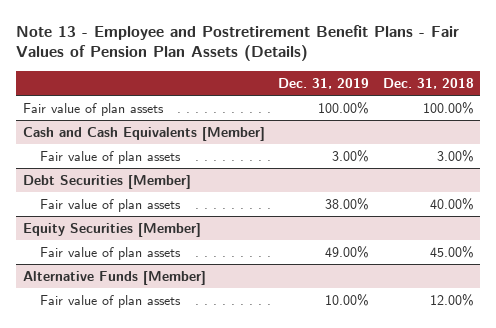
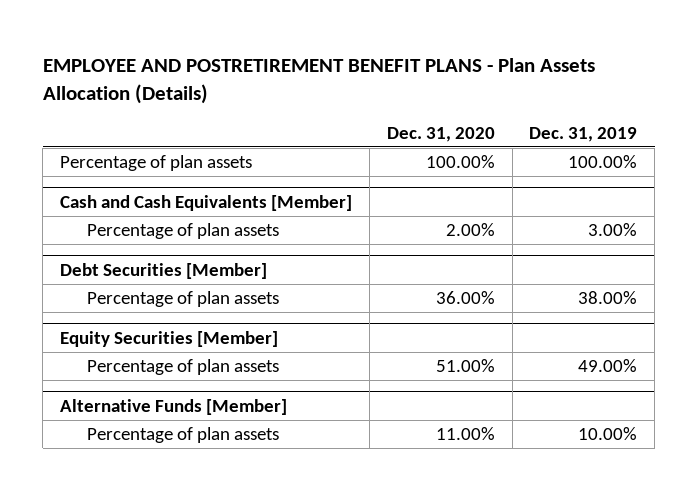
[16,24,460,62] Note 13 - Employee and Postretirement Benefit Plans - Fair Values of Pension Plan Assets (Details) -> [42,57,595,105] EMPLOYEE AND POSTRETIREMENT BENEFIT PLANS - Plan Assets Allocation (Details)
[382,77,474,89] Dec. 31, 2018 -> none
none -> [386,126,495,142] Dec. 31, 2020
[22,102,164,116] Fair value of plan assets -> [60,155,253,172] Percentage of plan assets
[40,150,182,164] Fair value of plan assets -> [87,223,280,240] Percentage of plan assets
[40,198,182,212] Fair value of plan assets -> [87,291,280,308] Percentage of plan assets
[40,246,182,260] Fair value of plan assets -> [87,359,280,376] Percentage of plan assets
[40,294,182,308] Fair value of plan assets -> [87,427,280,444] Percentage of plan assets

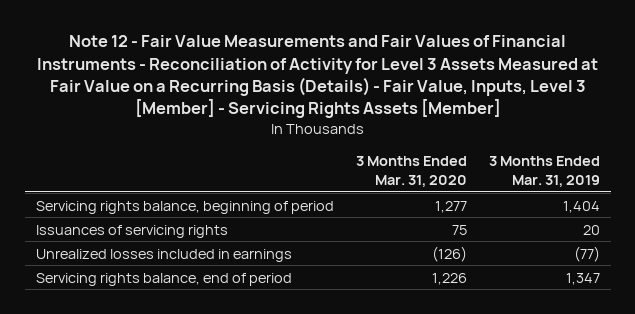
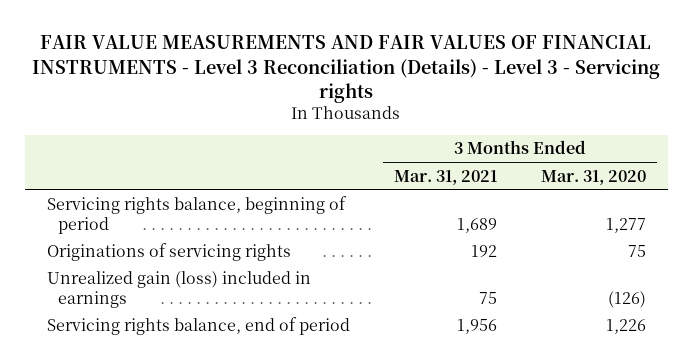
[36,35,598,119] Note 12 - Fair Value Measurements and Fair Values of Financial Instruments - Reconciliation of Activity for Level 3 Assets Measured at Fair Value on a Recurring Basis (Details) - Fair Value, Inputs, Level 3 [Member] - Servicing Rights Assets [Member] -> [32,35,661,104] FAIR VALUE MEASUREMENTS AND FAIR VALUES OF FINANCIAL INSTRUMENTS - Level 3 Reconciliation (Details) - Level 3 - Servicing rights
[488,155,600,187] 3 Months Ended Mar. 31, 2019 -> none
none -> [393,169,497,185] Mar. 31, 2021
[35,224,228,238] Issuances of servicing rights -> [46,243,291,262] Originations of servicing rights
[35,248,292,262] Unrealized losses included in earnings -> [46,271,311,309] Unrealized gain (loss) included in earnings

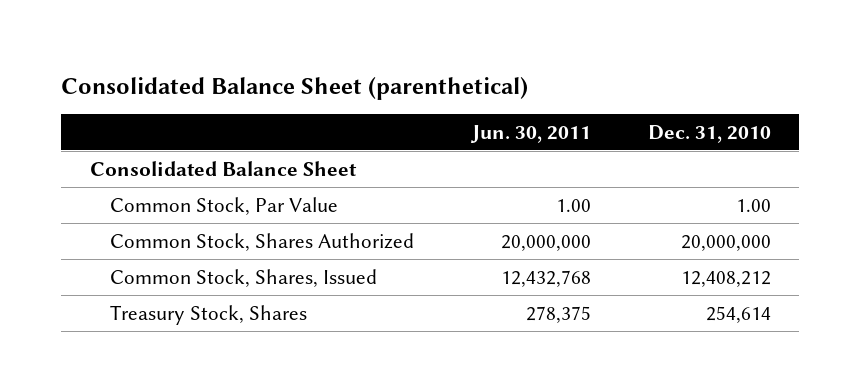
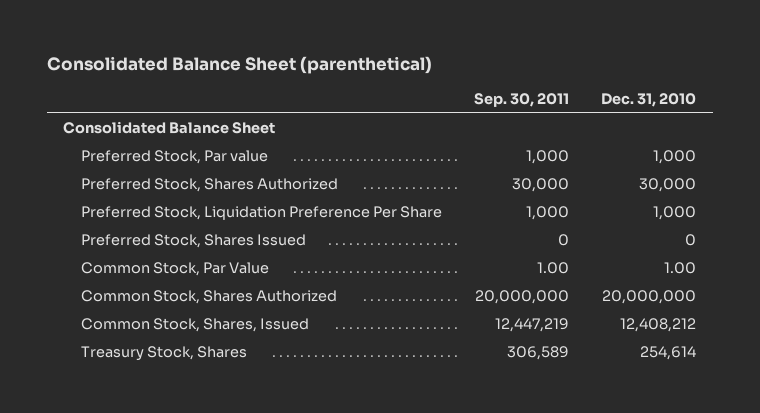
[469,124,591,143] Jun. 30, 2011 -> none
none -> [474,93,570,108] Sep. 30, 2011
none -> [81,150,269,165] Preferred Stock, Par value
none -> [81,178,339,193] Preferred Stock, Shares Authorized
none -> [81,206,443,221] Preferred Stock, Liquidation Preference Per Share
none -> [81,234,307,249] Preferred Stock, Shares Issued

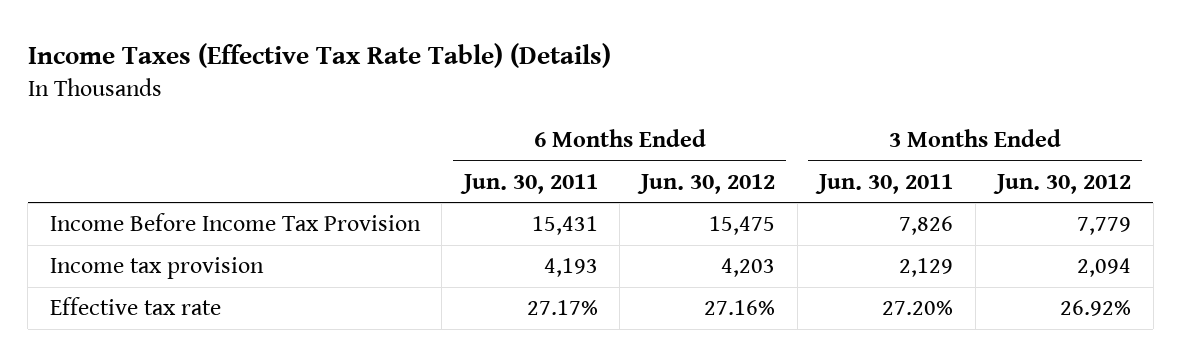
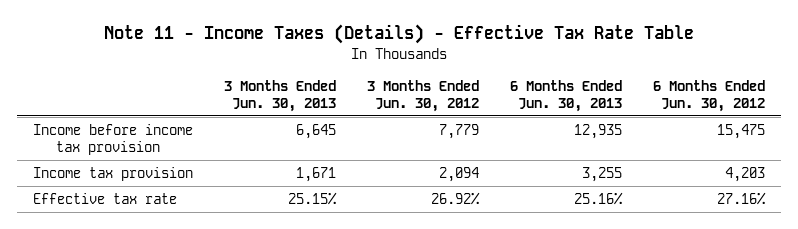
[27,43,611,69] Income Taxes (Effective Tax Rate Table) (Details) -> [104,24,695,45] Note 11 - Income Taxes (Details) - Effective Tax Rate Table
[459,173,598,194] Jun. 30, 2011 -> none
[815,173,954,194] Jun. 30, 2011 -> none
none -> [224,80,337,112] 3 Months Ended Jun. 30, 2013
none -> [510,80,623,112] 6 Months Ended Jun. 30, 2013
[49,213,421,232] Income Before Income Tax Provision -> [32,124,193,155] Income before income tax provision

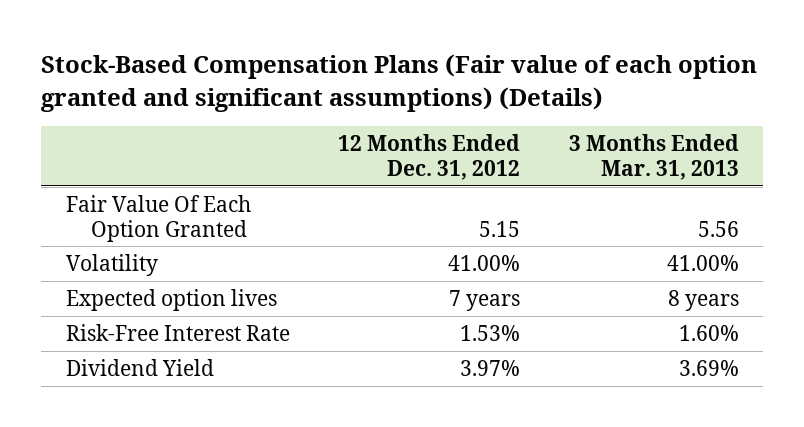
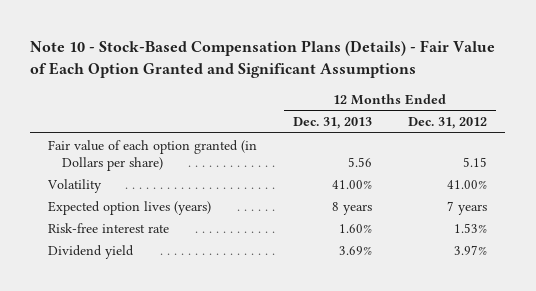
[41,54,758,112] Stock-Based Compensation Plans (Fair value of each option granted and significant assumptions) (Details) -> [30,40,496,79] Note 10 - Stock-Based Compensation Plans (Details) - Fair Value of Each Option Granted and Significant Assumptions
[568,134,739,181] 3 Months Ended Mar. 31, 2013 -> none
none -> [293,117,373,130] Dec. 31, 2013
[65,194,251,242] Fair Value Of Each Option Granted -> [48,139,258,171] Fair value of each option granted (in Dollars per share)
[65,288,277,311] Expected option lives -> [48,200,212,215] Expected option lives (years)
[65,323,290,341] Risk-Free Interest Rate -> [48,222,170,233] Risk-free interest rate
[65,358,214,376] Dividend Yield -> [48,244,135,259] Dividend yield

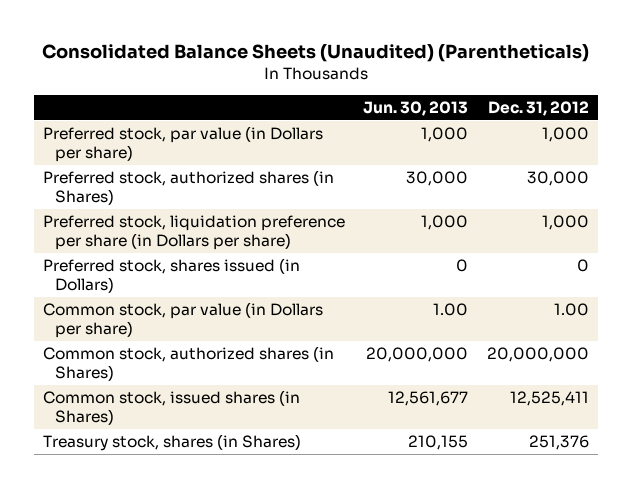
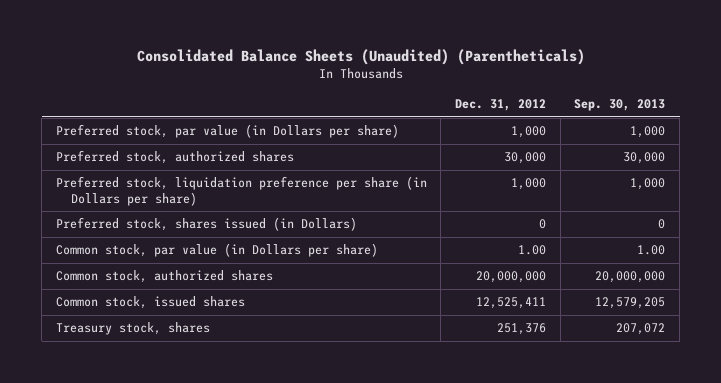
[363,100,469,116] Jun. 30, 2013 -> none
none -> [574,99,666,112] Sep. 30, 2013
[43,170,335,205] Preferred stock, authorized shares (in Shares) -> [55,150,294,165] Preferred stock, authorized shares
[43,346,335,381] Common stock, authorized shares (in Shares) -> [55,270,273,284] Common stock, authorized shares
[43,390,301,425] Common stock, issued shares (in Shares) -> [55,296,245,310] Common stock, issued shares
[43,434,302,452] Treasury stock, shares (in Shares) -> [55,322,210,336] Treasury stock, shares

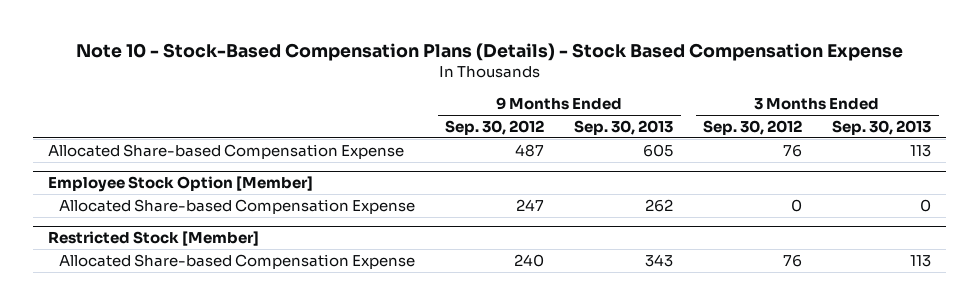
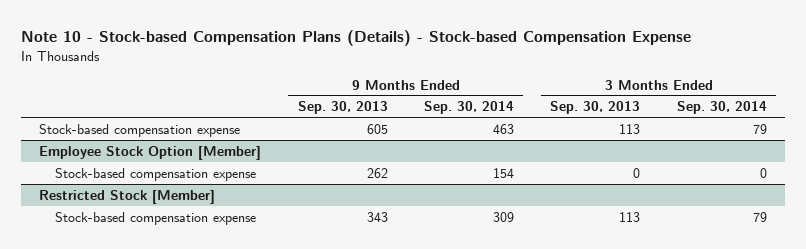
[75,42,903,61] Note 10 - Stock-Based Compensation Plans (Details) - Stock Based Compensation Expense -> [20,30,691,47] Note 10 - Stock-based Compensation Plans (Details) - Stock-based Compensation Expense
[445,120,545,136] Sep. 30, 2012 -> none
[703,120,803,136] Sep. 30, 2012 -> none
none -> [423,101,514,115] Sep. 30, 2014
none -> [676,101,767,115] Sep. 30, 2014
[48,143,405,159] Allocated Share-based Compensation Expense -> [39,123,241,137] Stock-based compensation expense
[59,198,416,214] Allocated Share-based Compensation Expense -> [55,167,257,181] Stock-based compensation expense
[59,253,416,269] Allocated Share-based Compensation Expense -> [55,211,257,225] Stock-based compensation expense

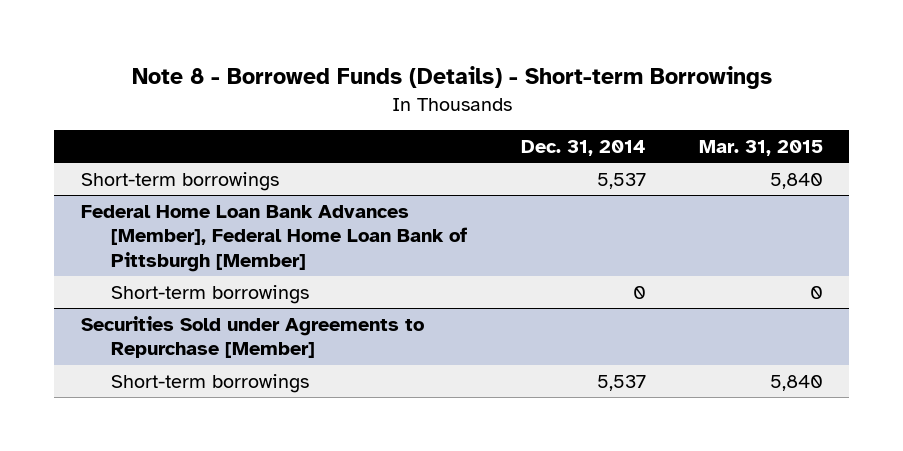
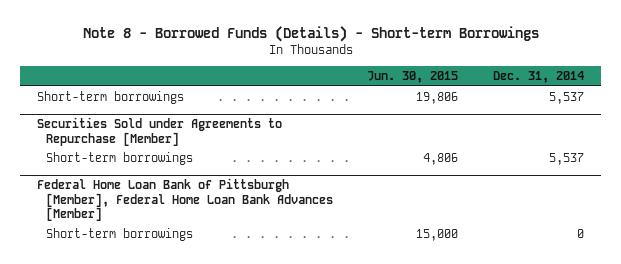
[698,139,823,156] Mar. 31, 2015 -> none
none -> [367,70,459,83] Jun. 30, 2015
[80,204,468,272] Federal Home Loan Bank Advances [Member], Federal Home Loan Bank of Pittsburgh [Member] -> none
[111,284,310,304] Short-term borrowings -> none
none -> [37,178,334,222] Federal Home Loan Bank of Pittsburgh [Member], Federal Home Loan Bank Advances [Member]
none -> [46,228,194,242] Short-term borrowings

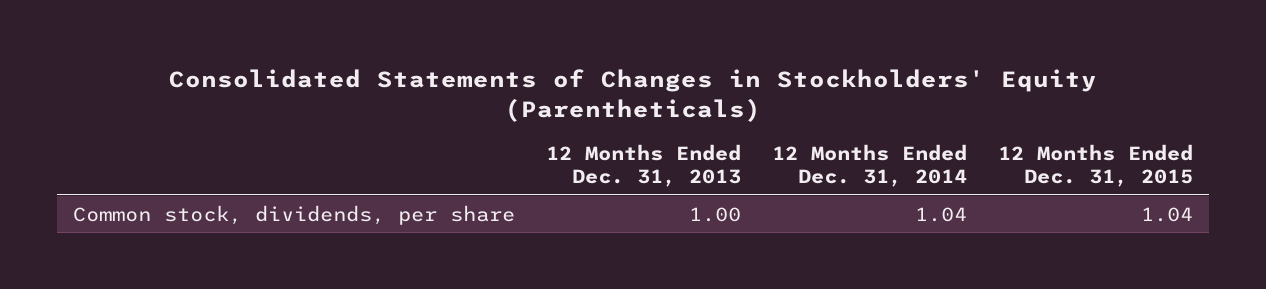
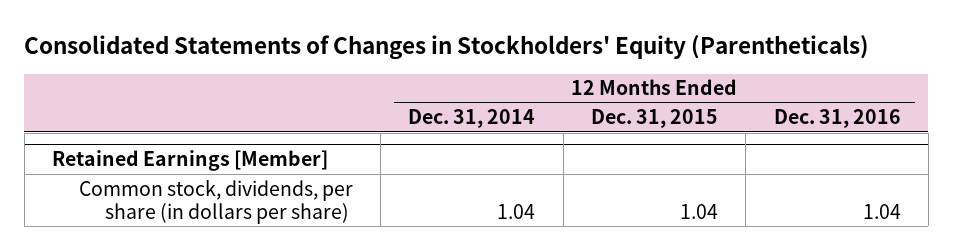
[545,144,741,188] 12 Months Ended Dec. 31, 2013 -> none
none -> [773,109,901,129] Dec. 31, 2016
none -> [51,150,328,172] Retained Earnings [Member]
[72,204,515,225] Common stock, dividends, per share -> [78,179,353,224] Common stock, dividends, per share (in dollars per share)

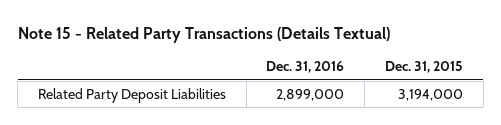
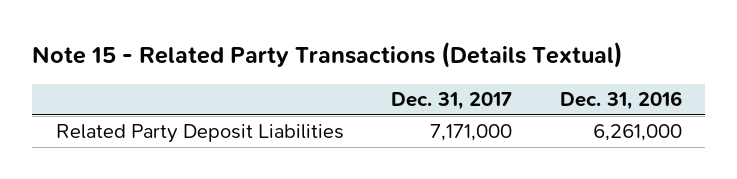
[385,61,464,74] Dec. 31, 2015 -> none
none -> [391,92,513,111] Dec. 31, 2017
[276,89,345,102] 2,899,000 -> [592,124,682,142] 6,261,000

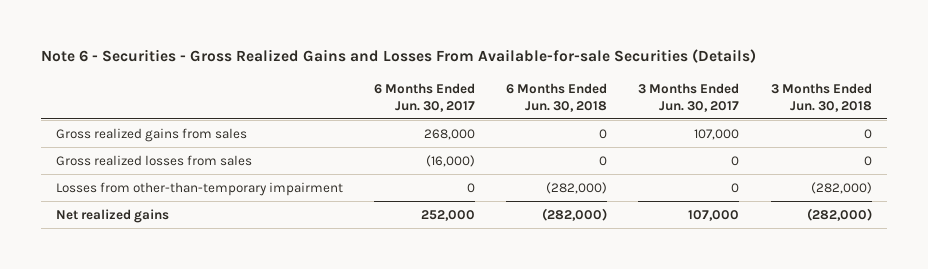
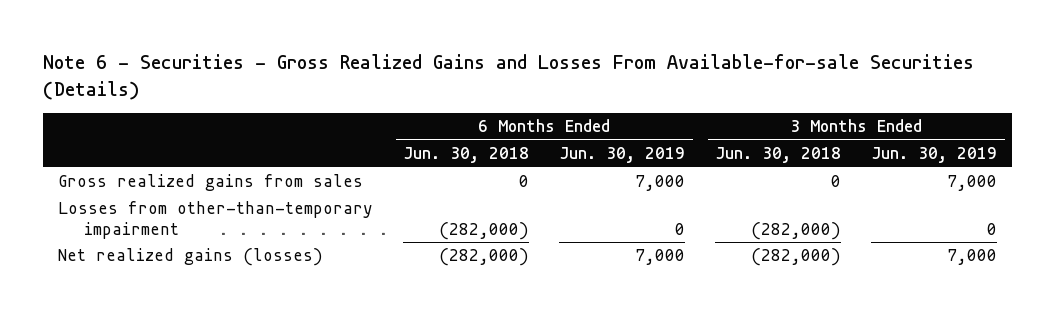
[374,82,476,112] 6 Months Ended Jun. 30, 2017 -> none
[638,82,740,112] 3 Months Ended Jun. 30, 2017 -> none
none -> [559,147,686,164] Jun. 30, 2019
none -> [871,147,998,164] Jun. 30, 2019
[56,154,253,166] Gross realized losses from sales -> none
[56,208,170,223] Net realized gains -> [58,248,324,267] Net realized gains (losses)

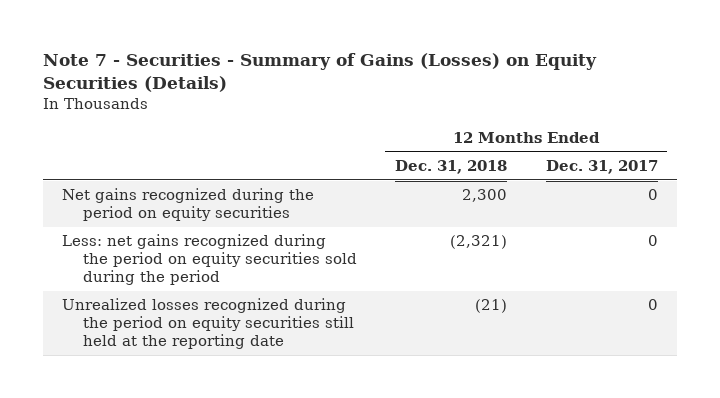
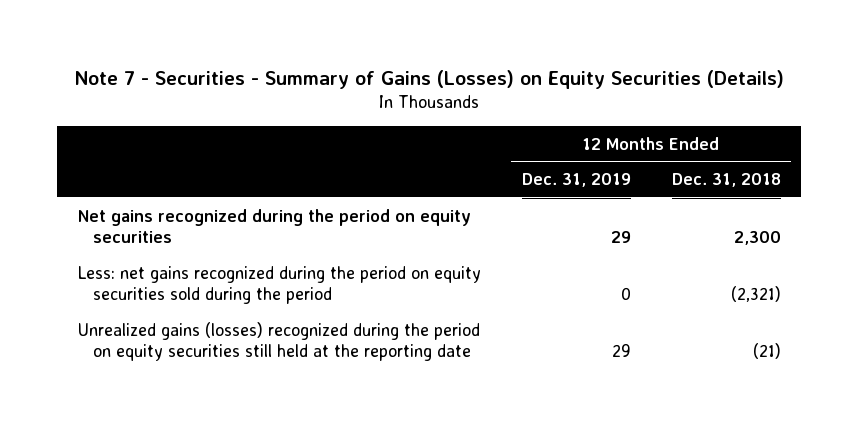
[545,160,658,175] Dec. 31, 2017 -> none
none -> [521,173,631,188] Dec. 31, 2019
[62,298,354,350] Unrealized losses recognized during the period on equity securities still held at the reporting date -> [77,321,480,362] Unrealized gains (losses) recognized during the period on equity securities still held at the reporting date

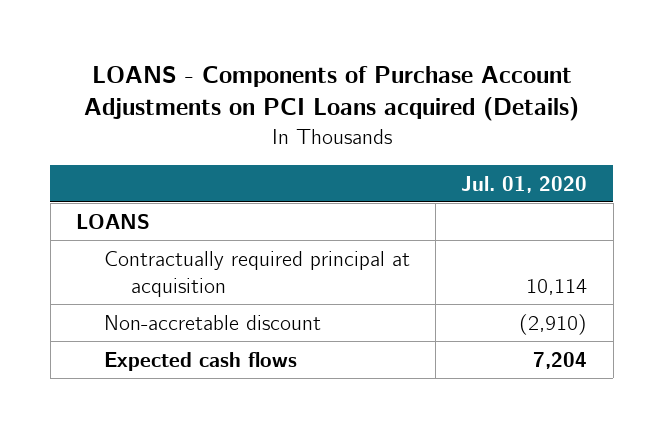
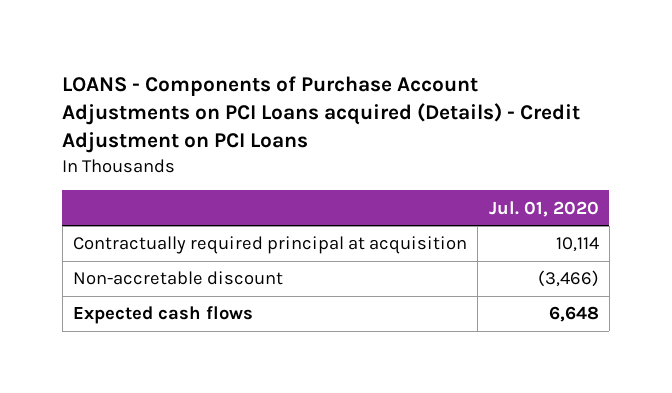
[83,65,579,122] LOANS - Components of Purchase Account Adjustments on PCI Loans acquired (Details) -> [62,75,581,154] LOANS - Components of Purchase Account Adjustments on PCI Loans acquired (Details) - Credit Adjustment on PCI Loans
[75,213,150,229] LOANS -> none
[519,313,588,335] (2,910) -> [537,270,599,288] (3,466)
[533,351,588,369] 7,204 -> [548,306,599,323] 6,648

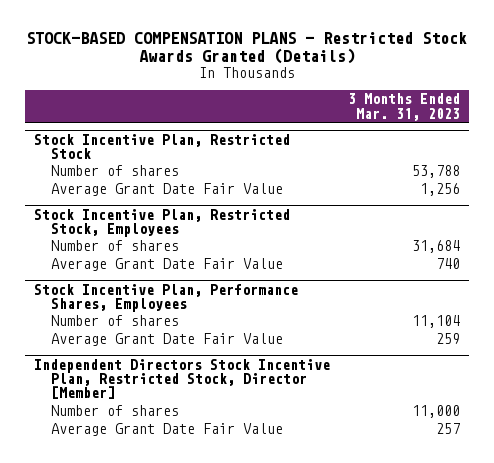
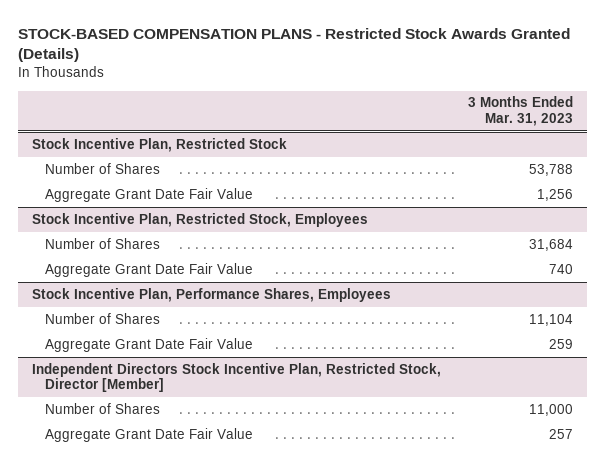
[50,165,179,177] Number of shares -> [44,162,160,174] Number of Shares
[50,183,283,197] Average Grant Date Fair Value -> [44,187,253,202] Aggregate Grant Date Fair Value
[50,240,179,252] Number of shares -> [44,237,160,249] Number of Shares
[50,258,283,272] Average Grant Date Fair Value -> [44,262,253,277] Aggregate Grant Date Fair Value
[50,315,179,327] Number of shares -> [44,312,160,324] Number of Shares
[50,333,283,347] Average Grant Date Fair Value -> [44,337,253,352] Aggregate Grant Date Fair Value
[50,405,179,417] Number of shares -> [44,402,160,414] Number of Shares
[50,423,283,437] Average Grant Date Fair Value -> [44,427,253,442] Aggregate Grant Date Fair Value

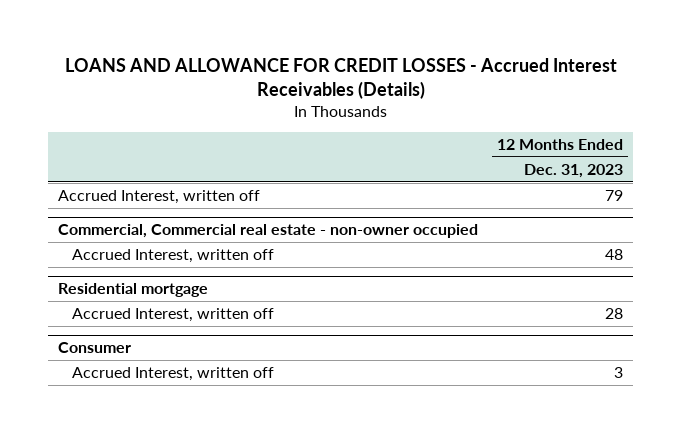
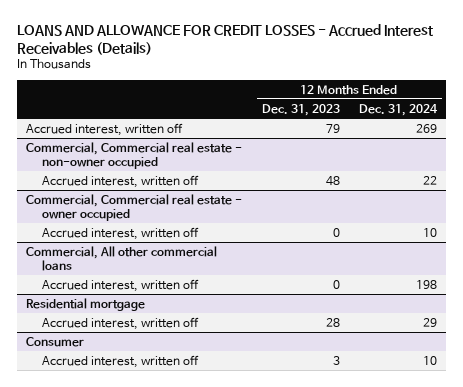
none -> [358,103,438,116] Dec. 31, 2024
[57,189,260,204] Accrued Interest, written off -> [26,122,184,136] Accrued interest, written off
[72,248,275,263] Accrued Interest, written off -> [42,174,200,188] Accrued interest, written off
none -> [26,193,243,221] Commercial, Commercial real estate - owner occupied
none -> [42,226,200,240] Accrued interest, written off
none -> [26,245,218,271] Commercial, All other commercial loans
none -> [42,278,200,292] Accrued interest, written off
[72,307,275,322] Accrued Interest, written off -> [42,316,200,330] Accrued interest, written off
[72,366,275,381] Accrued Interest, written off -> [42,354,200,368] Accrued interest, written off

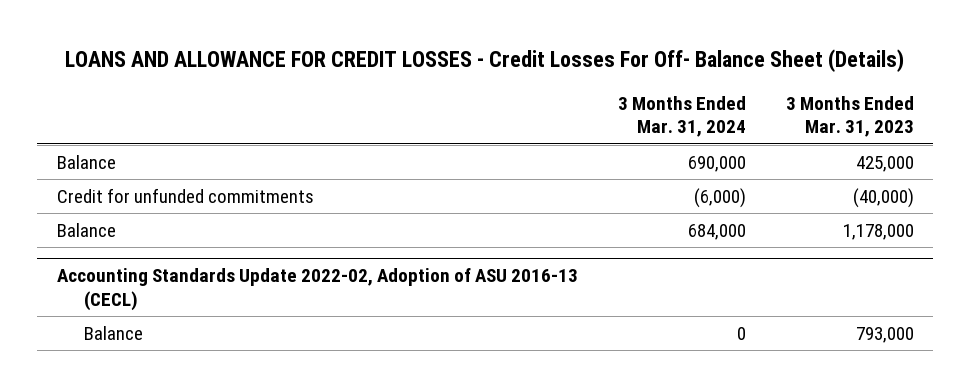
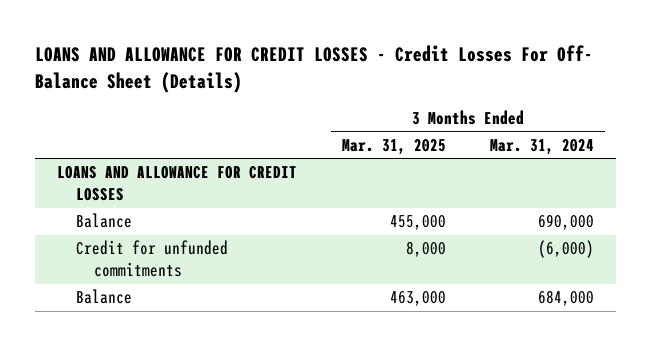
[785,96,914,138] 3 Months Ended Mar. 31, 2023 -> none
none -> [341,138,446,155] Mar. 31, 2025
none -> [57,166,298,202] LOANS AND ALLOWANCE FOR CREDIT LOSSES
[57,268,579,311] Accounting Standards Update 2022-02, Adoption of ASU 2016-13 (CECL) -> none
[83,325,143,340] Balance -> none

